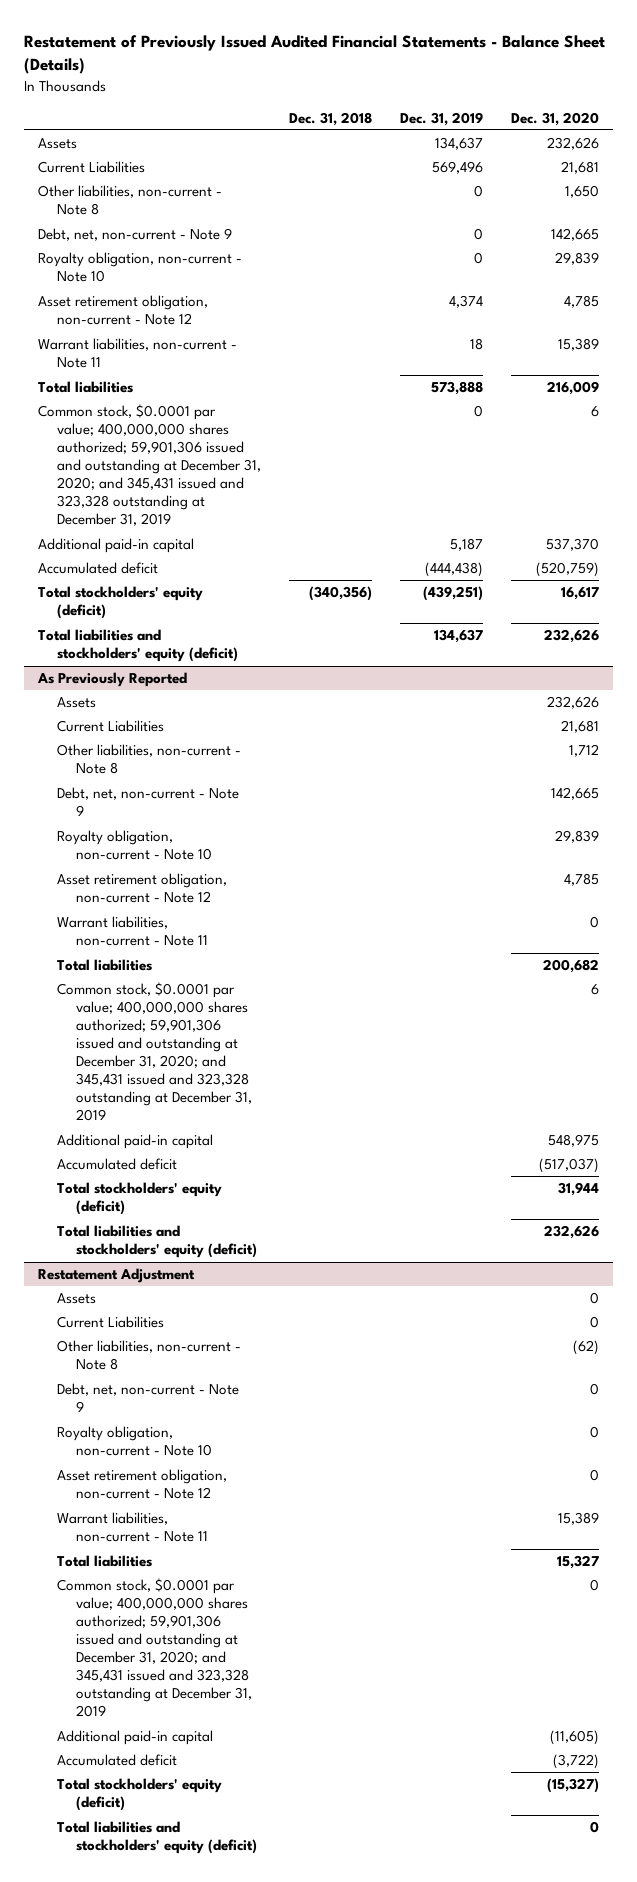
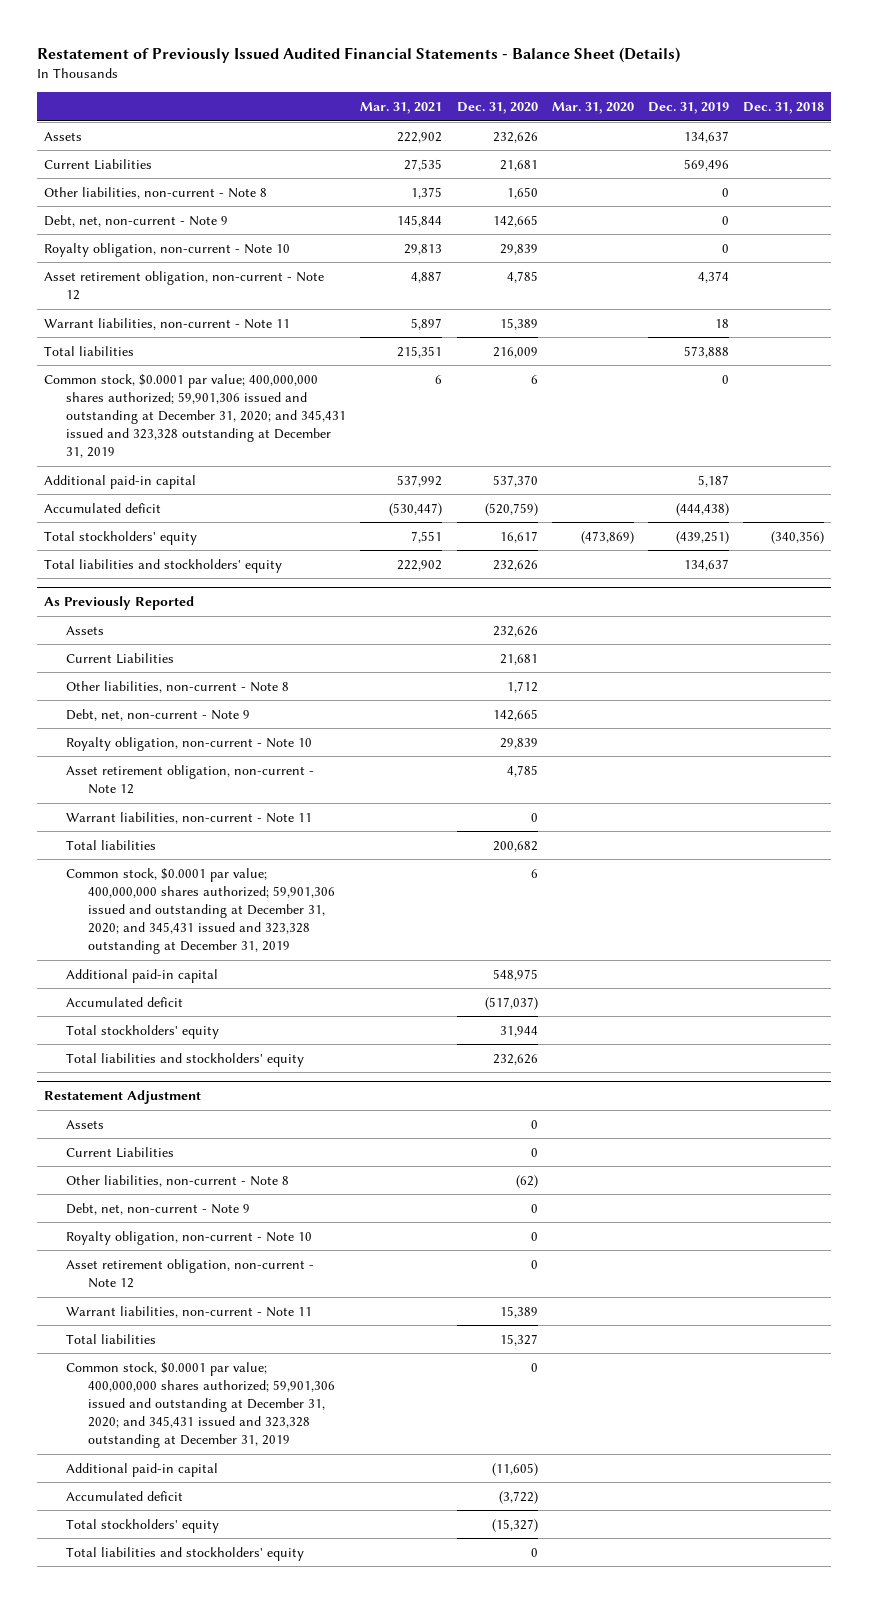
none -> [360,102,443,115] Mar. 31, 2021
none -> [551,102,634,115] Mar. 31, 2020
[38,586,204,620] Total stockholders' equity (deficit) -> [44,530,198,545] Total stockholders' equity
[38,629,239,663] Total liabilities and stockholders' equity (deficit) -> [44,558,283,573] Total liabilities and stockholders' equity
[57,1182,223,1216] Total stockholders' equity (deficit) -> [66,1024,220,1039] Total stockholders' equity
[57,1225,258,1259] Total liabilities and stockholders' equity (deficit) -> [66,1052,305,1067] Total liabilities and stockholders' equity
[57,1778,223,1812] Total stockholders' equity (deficit) -> [66,1518,220,1533] Total stockholders' equity
[57,1821,258,1855] Total liabilities and stockholders' equity (deficit) -> [66,1546,305,1561] Total liabilities and stockholders' equity

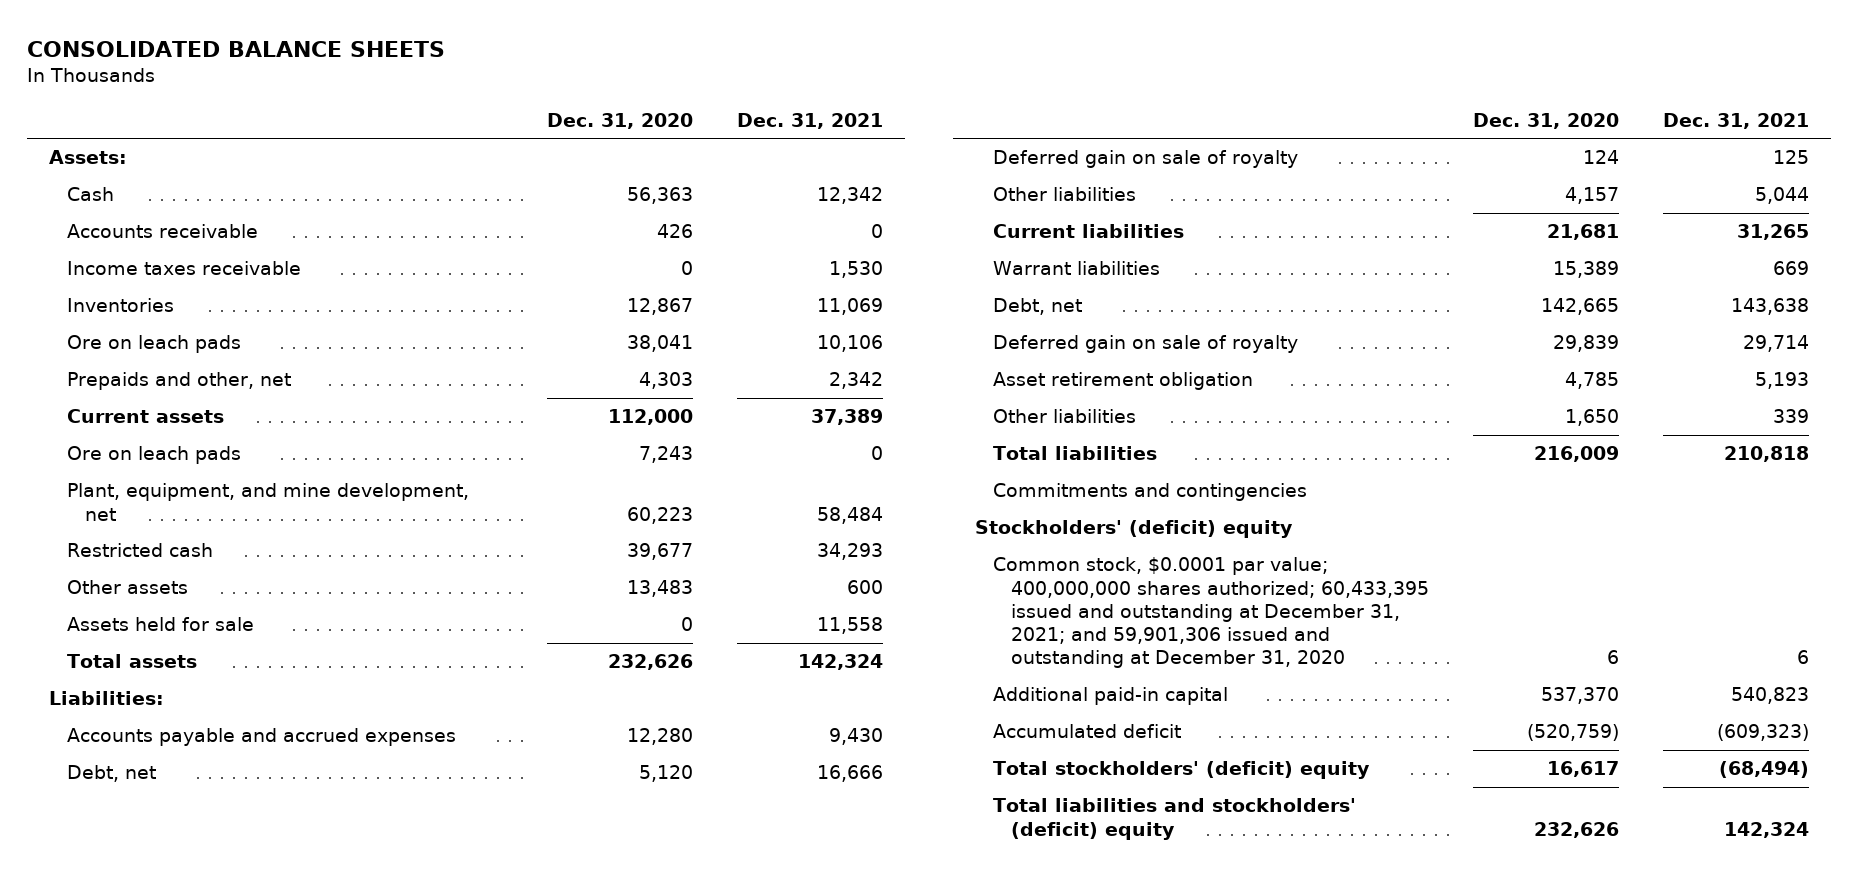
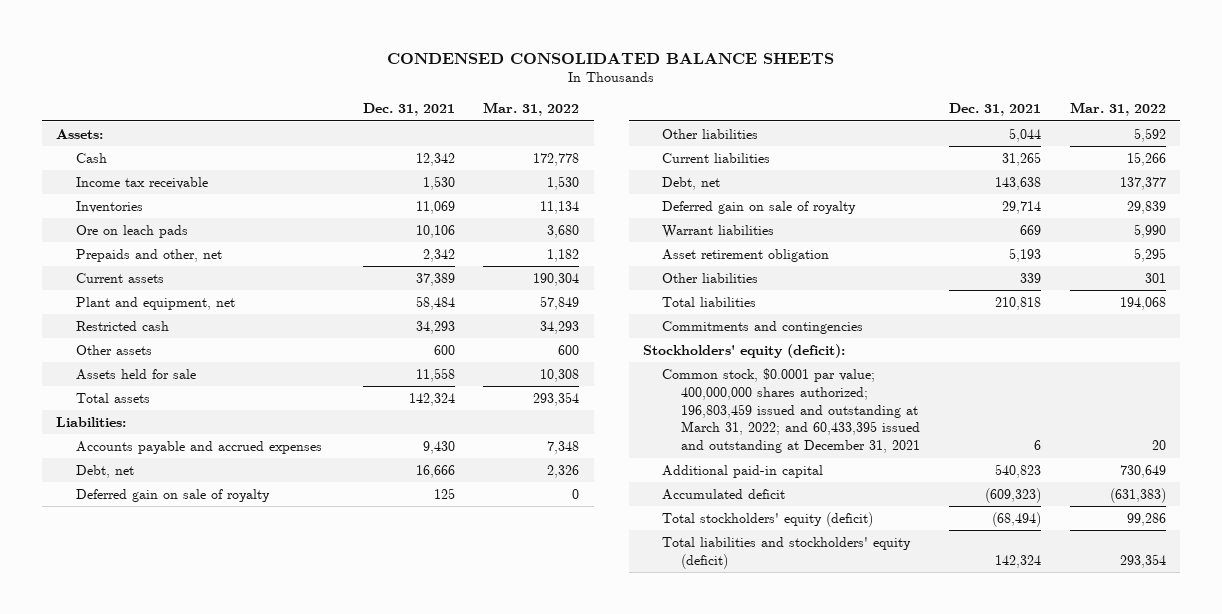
[27,40,446,57] CONSOLIDATED BALANCE SHEETS -> [387,52,835,64] CONDENSED CONSOLIDATED BALANCE SHEETS
[547,112,694,129] Dec. 31, 2020 -> none
none -> [483,102,580,117] Mar. 31, 2022
[67,224,259,239] Accounts receivable -> none
[67,261,302,276] Income taxes receivable -> [75,177,208,190] Income tax receivable
[67,446,242,465] Ore on leach pads -> none
[67,483,470,521] Plant, equipment, and mine development, net -> [75,297,235,311] Plant and equipment, net
[992,261,1160,276] Warrant liabilities -> [662,225,775,239] Warrant liabilities
[974,520,1293,539] Stockholders' (deficit) equity -> [642,344,845,359] Stockholders' equity (deficit):
[992,557,1429,669] Common stock, $0.0001 par value; 400,000,000 shares authorized; 60,433,395 issued and outstanding at December 31, 2021; and 59,901,306 issued and outstanding at December 31, 2020 -> [662,368,921,454] Common stock, $0.0001 par value; 400,000,000 shares authorized; 196,803,459 issued and outstanding at March 31, 2022; and 60,433,395 issued and outstanding at December 31, 2021
[992,761,1370,780] Total stockholders' (deficit) equity -> [662,512,874,528] Total stockholders' equity (deficit)
[992,798,1356,840] Total liabilities and stockholders' (deficit) equity -> [662,537,912,569] Total liabilities and stockholders' equity (deficit)

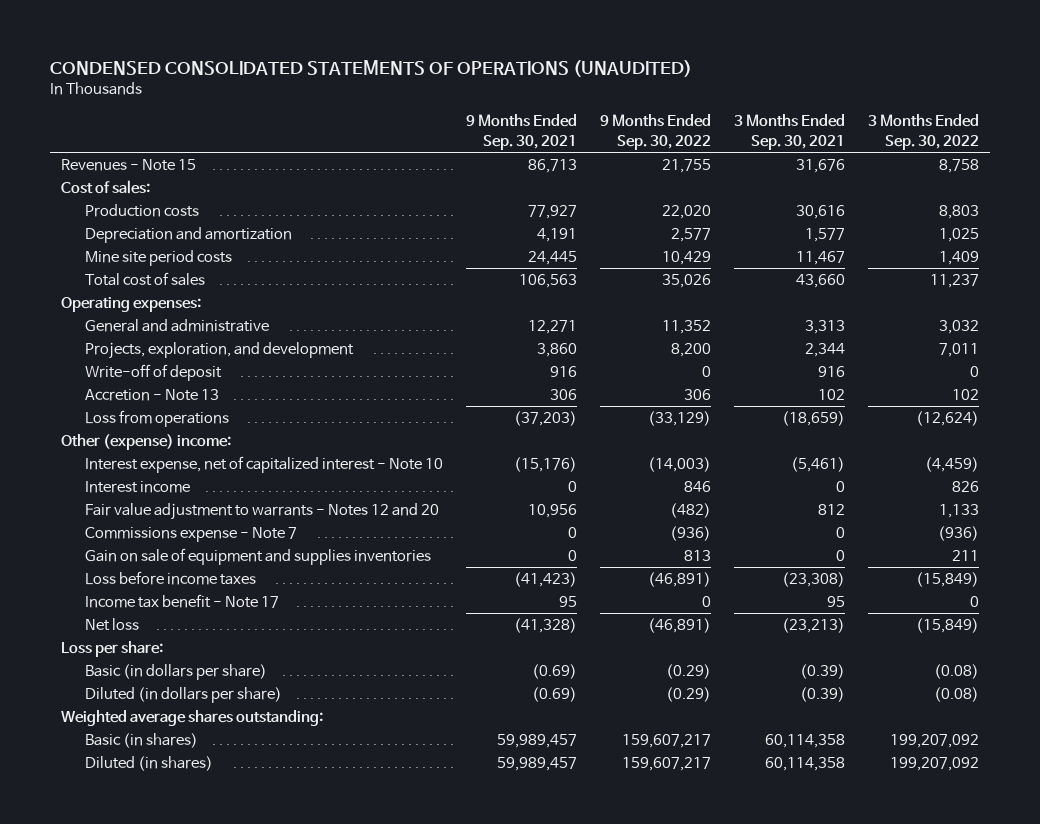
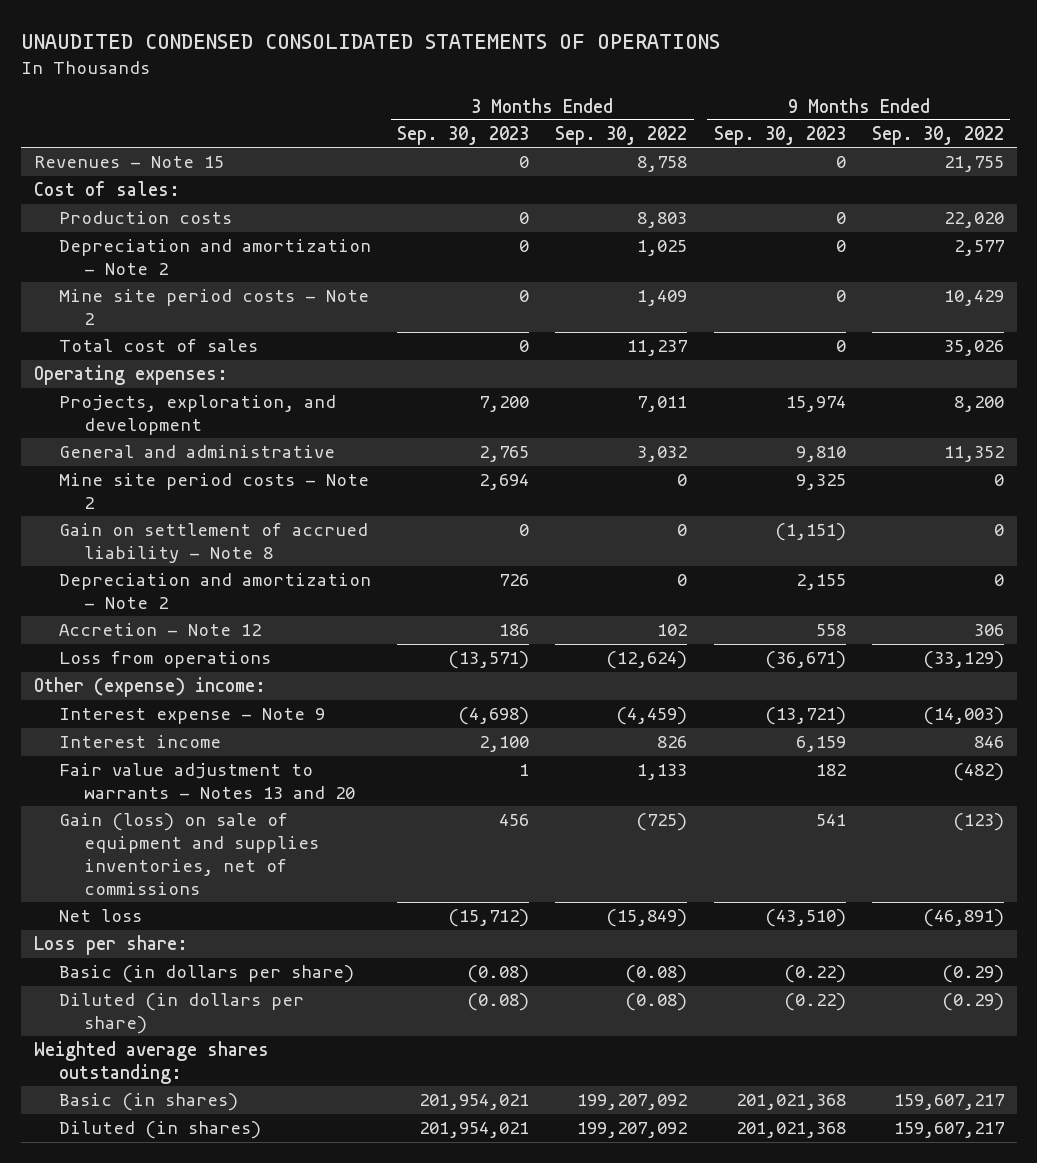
[49,59,692,77] CONDENSED CONSOLIDATED STATEMENTS OF OPERATIONS (UNAUDITED) -> [20,34,720,50] UNAUDITED CONDENSED CONSOLIDATED STATEMENTS OF OPERATIONS
[465,114,577,151] 9 Months Ended Sep. 30, 2021 -> none
[733,114,845,151] 3 Months Ended Sep. 30, 2021 -> none
none -> [397,126,530,146] Sep. 30, 2023
none -> [713,126,846,146] Sep. 30, 2023
[85,227,293,244] Depreciation and amortization -> [58,239,371,276] Depreciation and amortization - Note 2
[85,250,233,267] Mine site period costs -> [58,289,369,326] Mine site period costs - Note 2
[85,364,223,382] Write-off of deposit -> none
[85,319,270,333] General and administrative -> [58,445,335,459] General and administrative
none -> [58,473,369,510] Mine site period costs - Note 2
none -> [58,523,368,564] Gain on settlement of accrued liability - Note 8
none -> [58,573,371,610] Depreciation and amortization - Note 2
[85,389,220,402] Accretion - Note 13 -> [58,623,261,637] Accretion - Note 12
[85,456,444,474] Interest expense, net of capitalized interest - Note 10 -> [58,708,325,725] Interest expense - Note 9
[85,527,298,543] Commissions expense - Note 7 -> none
[85,571,257,586] Loss before income taxes -> none
[85,594,280,609] Income tax benefit - Note 17 -> none
[85,503,440,521] Fair value adjustment to warrants - Notes 12 and 20 -> [58,763,356,800] Fair value adjustment to warrants - Notes 13 and 20
[85,548,432,566] Gain on sale of equipment and supplies inventories -> [58,813,320,895] Gain (loss) on sale of equipment and supplies inventories, net of commissions
[683,550,711,562] 813 -> [952,813,1004,832] (123)
[951,550,979,562] 211 -> [636,813,688,832] (725)

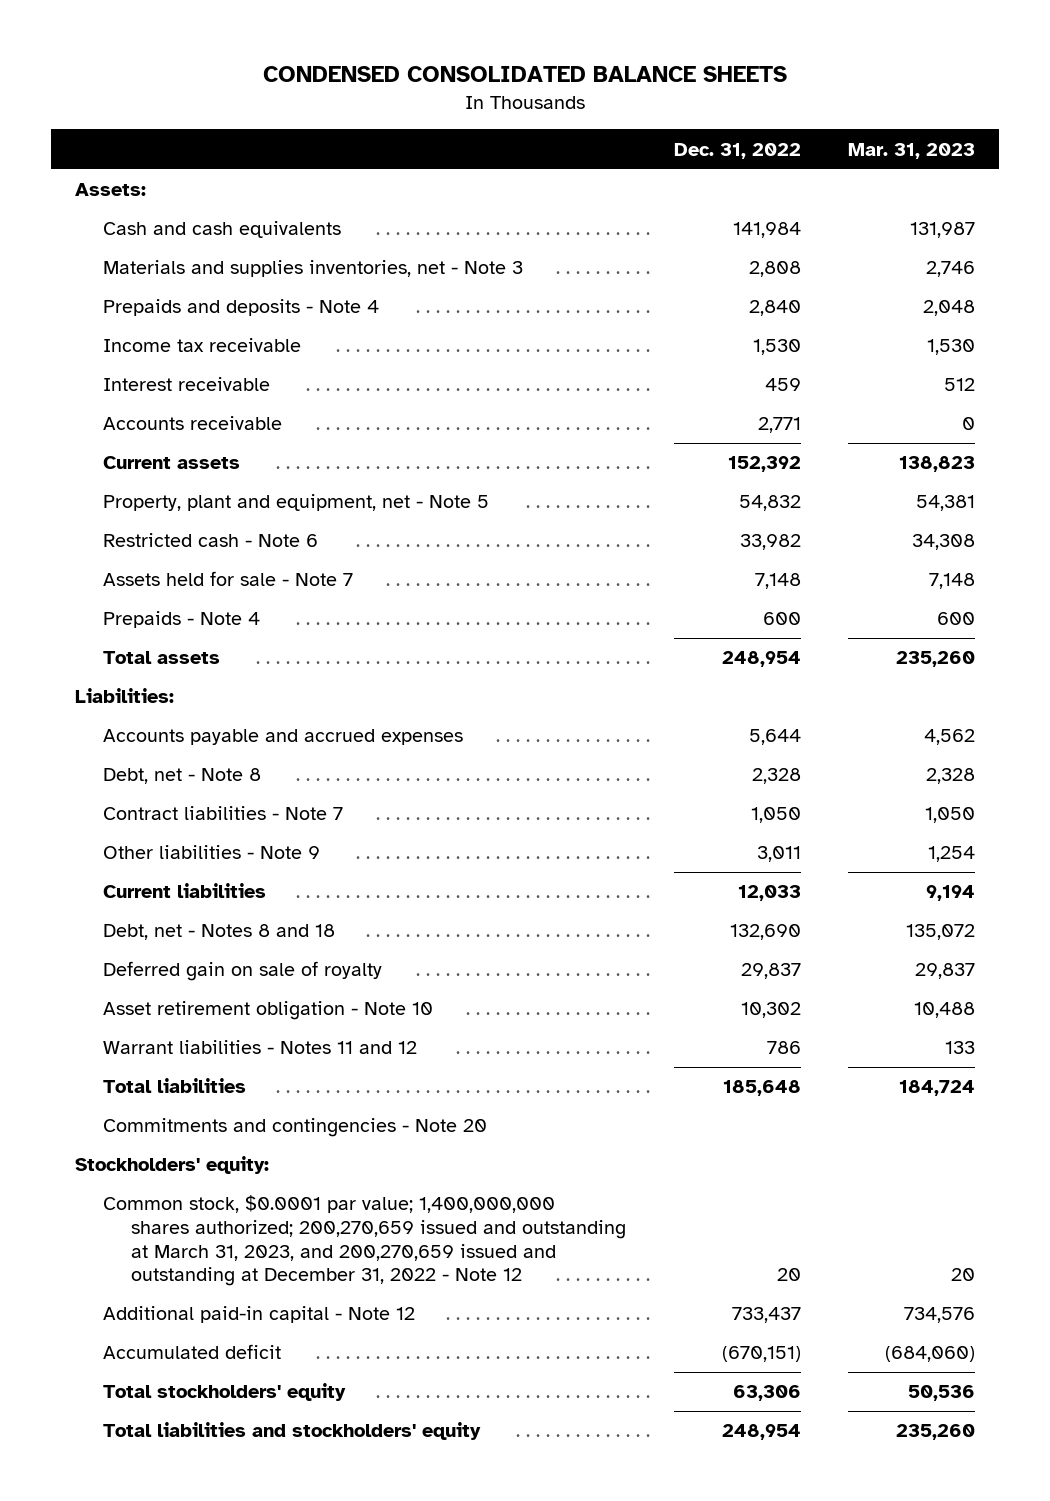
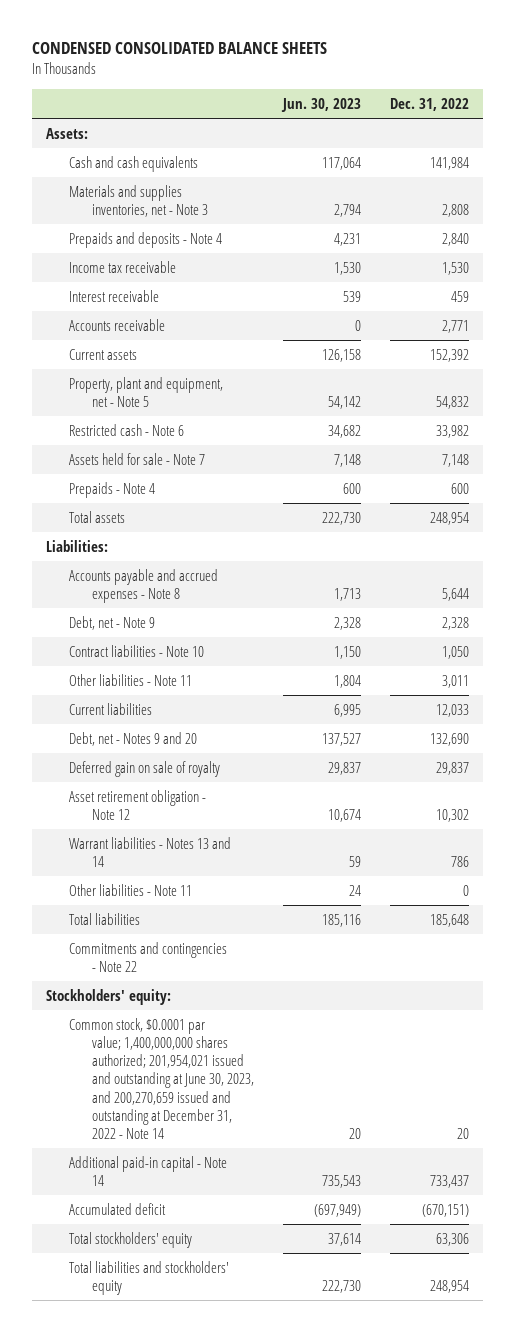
[848,142,976,159] Mar. 31, 2023 -> none
none -> [280,97,361,112] Jun. 30, 2023
[102,729,463,746] Accounts payable and accrued expenses -> [69,568,219,604] Accounts payable and accrued expenses - Note 8
[102,768,261,785] Debt, net - Note 8 -> [69,615,156,630] Debt, net - Note 9
[102,806,343,821] Contract liabilities - Note 7 -> [69,644,205,657] Contract liabilities - Note 10
[102,845,320,860] Other liabilities - Note 9 -> [69,673,193,686] Other liabilities - Note 11
[102,924,335,941] Debt, net - Notes 8 and 18 -> [69,731,198,746] Debt, net - Notes 9 and 20
[102,1001,433,1021] Asset retirement obligation - Note 10 -> [69,789,207,821] Asset retirement obligation - Note 12
[102,1040,417,1055] Warrant liabilities - Notes 11 and 12 -> [69,836,232,868] Warrant liabilities - Notes 13 and 14
none -> [69,883,193,896] Other liabilities - Note 11
[102,1118,487,1138] Commitments and contingencies - Note 20 -> [69,941,228,973] Commitments and contingencies - Note 22
[102,1195,626,1287] Common stock, $0.0001 par value; 1,400,000,000 shares authorized; 200,270,659 issued and outstanding at March 31, 2023, and 200,270,659 issued and outstanding at December 31, 2022 - Note 12 -> [69,1017,255,1139] Common stock, $0.0001 par value; 1,400,000,000 shares authorized; 201,954,021 issued and outstanding at June 30, 2023, and 200,270,659 issued and outstanding at December 31, 2022 - Note 14
[102,1306,415,1324] Additional paid-in capital - Note 12 -> [69,1155,228,1187] Additional paid-in capital - Note 14

